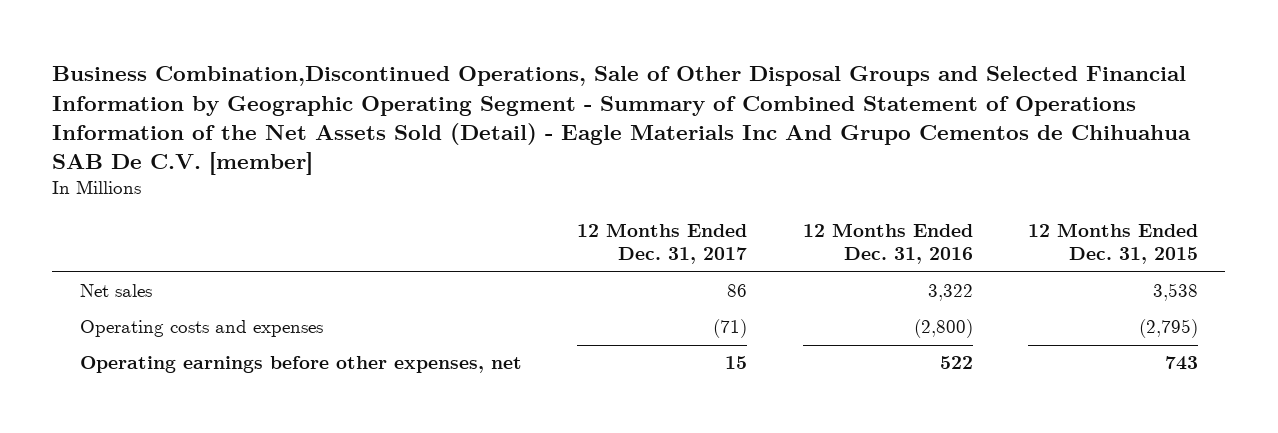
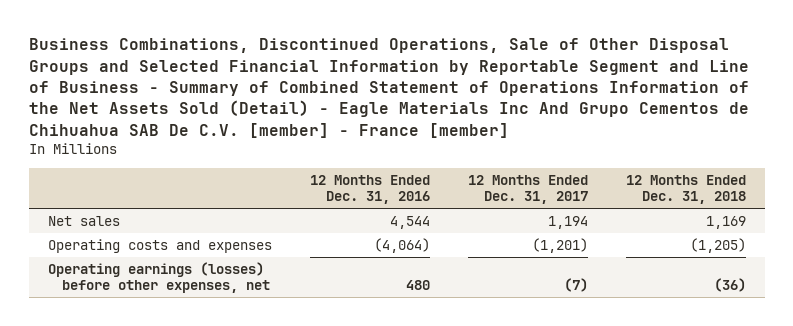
[52,66,1192,175] Business Combination,Discontinued Operations, Sale of Other Disposal Groups and Selected Financial Information by Geographic Operating Segment - Summary of Combined Statement of Operations Information of the Net Assets Sold (Detail) - Eagle Materials Inc And Grupo Cementos de Chihuahua SAB De C.V. [member] -> [28,38,749,138] Business Combinations, Discontinued Operations, Sale of Other Disposal Groups and Selected Financial Information by Reportable Segment and Line of Business - Summary of Combined Statement of Operations Information of the Net Assets Sold (Detail) - Eagle Materials Inc And Grupo Cementos de Chihuahua SAB De C.V. [member] - France [member]
[1027,223,1198,265] 12 Months Ended Dec. 31, 2015 -> none
none -> [625,175,746,205] 12 Months Ended Dec. 31, 2018
[727,284,748,298] 86 -> [547,216,588,230] 1,194
[927,284,973,302] 3,322 -> [389,216,430,230] 4,544
[713,319,748,339] (71) -> [531,238,588,254] (1,201)
[913,319,973,339] (2,800) -> [373,238,430,254] (4,064)
[79,356,522,374] Operating earnings before other expenses, net -> [47,262,270,294] Operating earnings (losses) before other expenses, net
[725,356,748,370] 15 -> [563,278,588,293] (7)
[939,356,973,370] 522 -> [405,280,430,291] 480

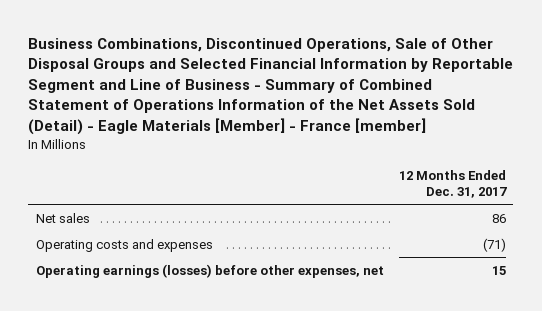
[28,38,749,138] Business Combinations, Discontinued Operations, Sale of Other Disposal Groups and Selected Financial Information by Reportable Segment and Line of Business - Summary of Combined Statement of Operations Information of the Net Assets Sold (Detail) - Eagle Materials Inc And Grupo Cementos de Chihuahua SAB De C.V. [member] - France [member] -> [28,37,514,135] Business Combinations, Discontinued Operations, Sale of Other Disposal Groups and Selected Financial Information by Reportable Segment and Line of Business - Summary of Combined Statement of Operations Information of the Net Assets Sold (Detail) - Eagle Materials [Member] - France [member]
[309,175,430,205] 12 Months Ended Dec. 31, 2016 -> none
[625,175,746,205] 12 Months Ended Dec. 31, 2018 -> none
[547,216,588,230] 1,194 -> [491,213,506,223] 86
[531,238,588,254] (1,201) -> [482,237,506,252] (71)
[563,278,588,293] (7) -> [491,265,506,275] 15

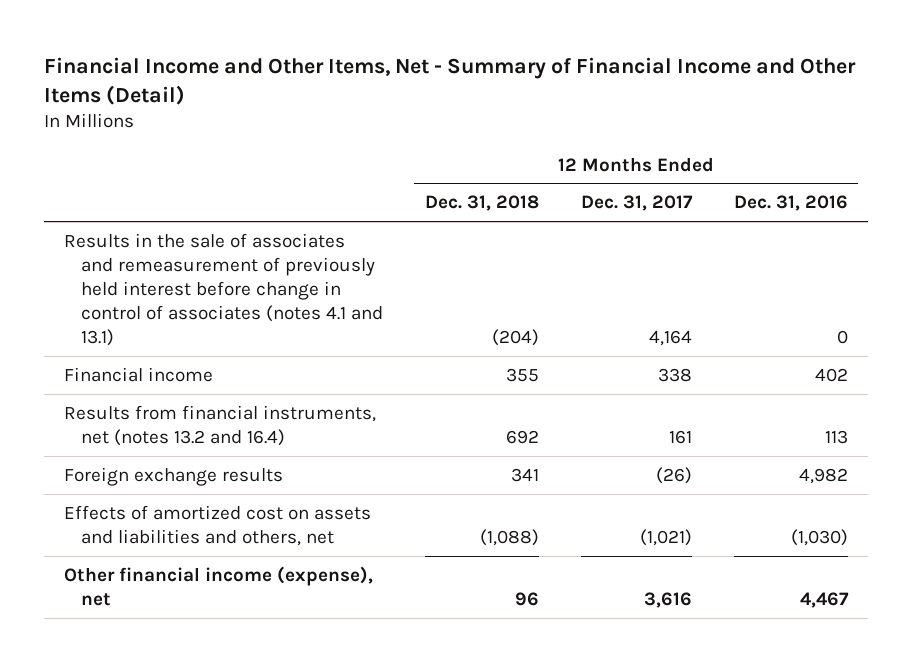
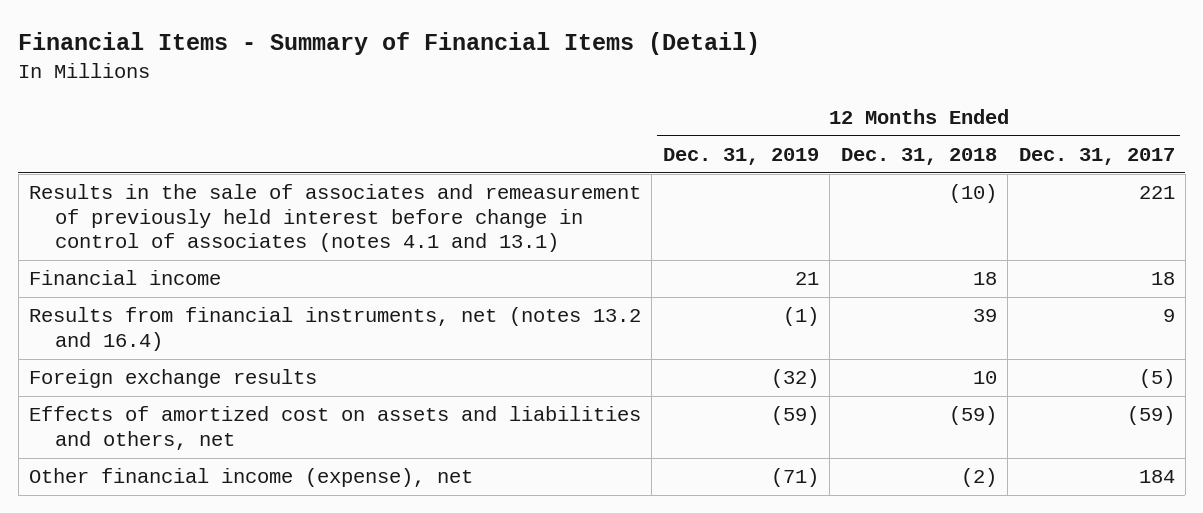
[43,56,856,105] Financial Income and Other Items, Net - Summary of Financial Income and Other Items (Detail) -> [18,31,761,55] Financial Items - Summary of Financial Items (Detail)
[733,195,848,212] Dec. 31, 2016 -> none
none -> [662,147,819,165] Dec. 31, 2019
[491,328,539,346] (204) -> [948,184,997,204] (10)
[648,329,692,346] 4,164 -> [1138,186,1175,200] 221
[505,367,539,382] 355 -> [972,272,997,286] 18
[657,367,692,382] 338 -> [1150,272,1175,286] 18
[505,429,539,444] 692 -> [972,309,997,323] 39
[668,429,692,444] 161 -> [1162,309,1175,323] 9
[510,467,539,482] 341 -> [972,371,997,385] 10
[655,466,692,484] (26) -> [1138,369,1175,389] (5)
[479,528,539,546] (1,088) -> [948,406,997,426] (59)
[639,528,692,546] (1,021) -> [1126,406,1175,426] (59)
[514,591,539,606] 96 -> [960,468,997,488] (2)
[643,591,692,608] 3,616 -> [1138,470,1175,484] 184

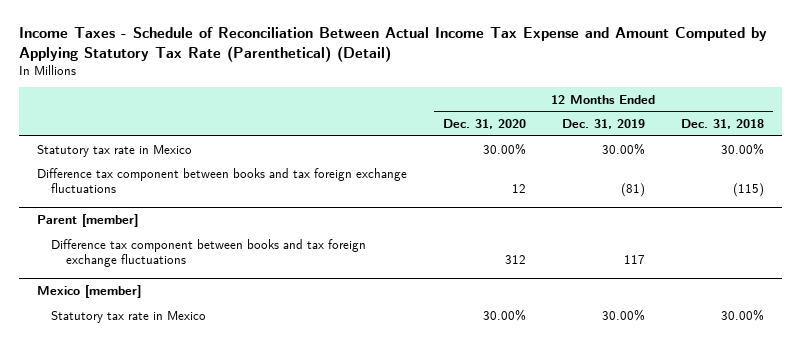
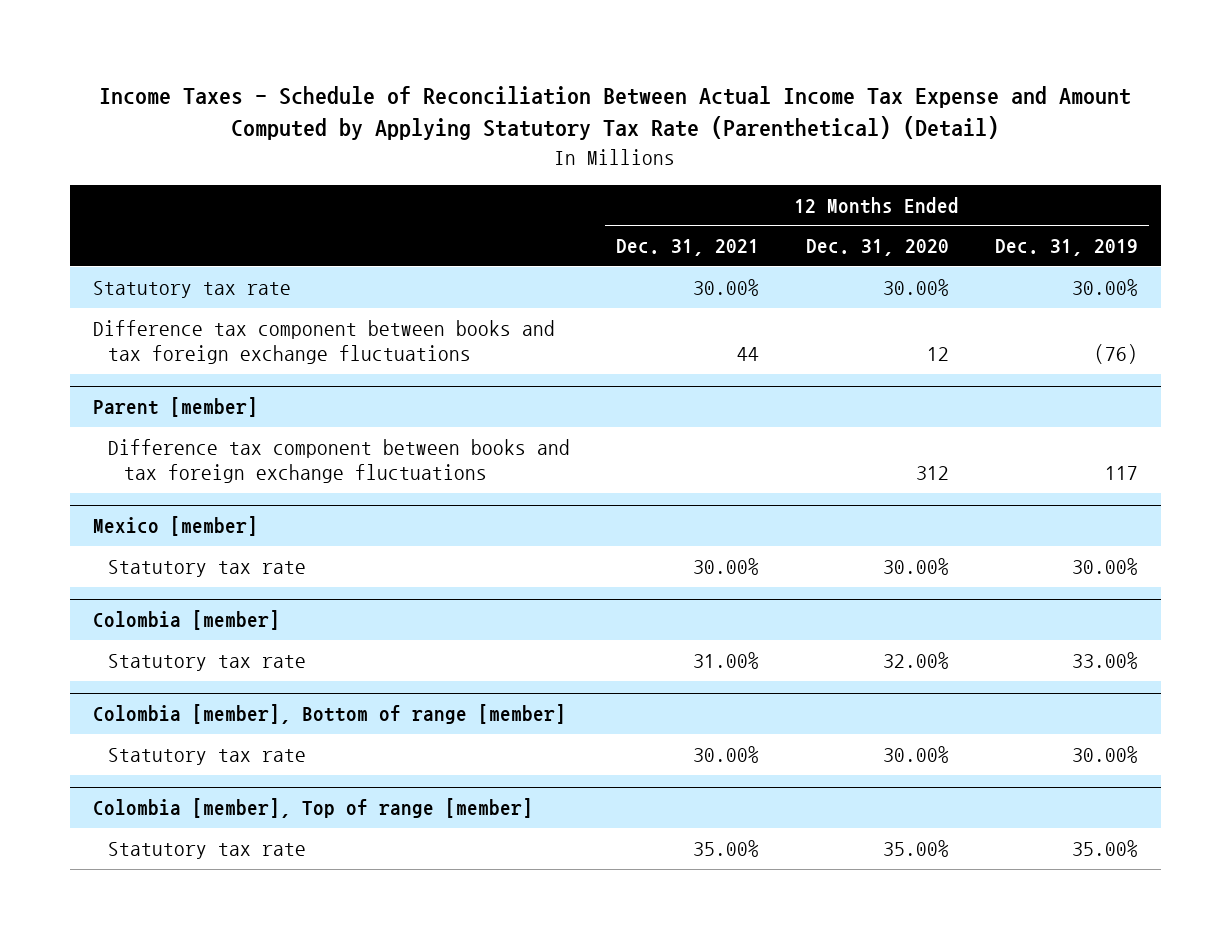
[680,119,764,130] Dec. 31, 2018 -> none
none -> [616,239,760,257] Dec. 31, 2021
[36,144,192,157] Statutory tax rate in Mexico -> [92,280,291,298] Statutory tax rate
[620,182,645,197] (81) -> [1093,343,1138,364] (76)
[51,310,207,323] Statutory tax rate in Mexico -> [108,559,307,577] Statutory tax rate
none -> [92,610,280,631] Colombia [member]
none -> [108,653,307,671] Statutory tax rate
none -> [92,704,566,725] Colombia [member], Bottom of range [member]
none -> [108,747,307,765] Statutory tax rate
none -> [92,798,533,819] Colombia [member], Top of range [member]
none -> [108,841,307,859] Statutory tax rate

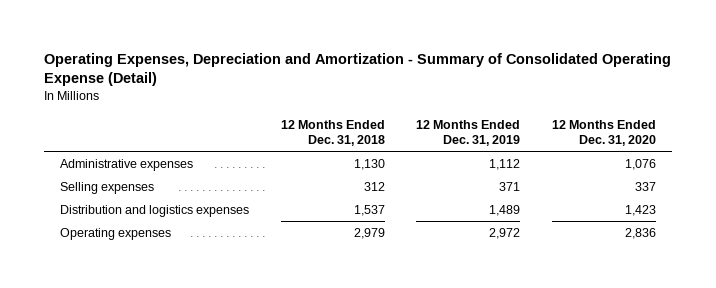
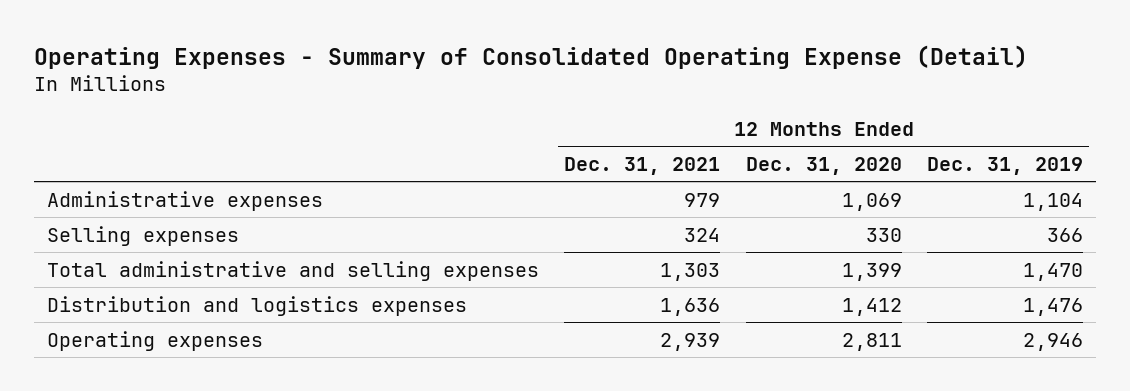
[44,52,672,87] Operating Expenses, Depreciation and Amortization - Summary of Consolidated Operating Expense (Detail) -> [34,44,1029,69] Operating Expenses - Summary of Consolidated Operating Expense (Detail)
[280,120,385,147] 12 Months Ended Dec. 31, 2018 -> none
none -> [564,156,721,175] Dec. 31, 2021
[489,159,521,171] 1,112 -> [1022,192,1083,211] 1,104
[625,159,657,171] 1,076 -> [841,192,902,211] 1,069
[499,182,521,192] 371 -> [1046,227,1083,242] 366
[635,182,657,192] 337 -> [865,227,902,242] 330
none -> [47,260,540,281] Total administrative and selling expenses
[489,205,521,217] 1,489 -> [1022,297,1083,316] 1,476
[625,205,657,217] 1,423 -> [841,297,902,316] 1,412
[489,228,521,240] 2,972 -> [1022,332,1083,351] 2,946
[625,228,657,240] 2,836 -> [841,332,902,351] 2,811

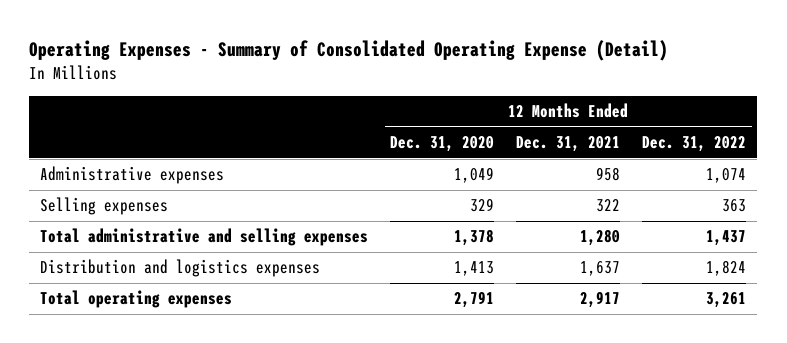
[926,156,1083,175] Dec. 31, 2019 -> none
none -> [642,135,747,152] Dec. 31, 2022
[684,192,721,207] 979 -> [596,167,621,182] 958
[841,192,902,211] 1,069 -> [454,167,495,184] 1,049
[684,227,721,242] 324 -> [596,199,621,213] 322
[865,227,902,242] 330 -> [470,198,495,213] 329
[660,262,721,281] 1,303 -> [580,229,621,247] 1,280
[841,262,902,281] 1,399 -> [454,229,495,247] 1,378
[660,297,721,316] 1,636 -> [580,261,621,277] 1,637
[841,297,902,316] 1,412 -> [454,261,495,277] 1,413
[47,330,264,351] Operating expenses -> [40,290,233,309] Total operating expenses
[660,332,721,351] 2,939 -> [580,291,621,309] 2,917
[841,332,902,351] 2,811 -> [454,291,495,309] 2,791

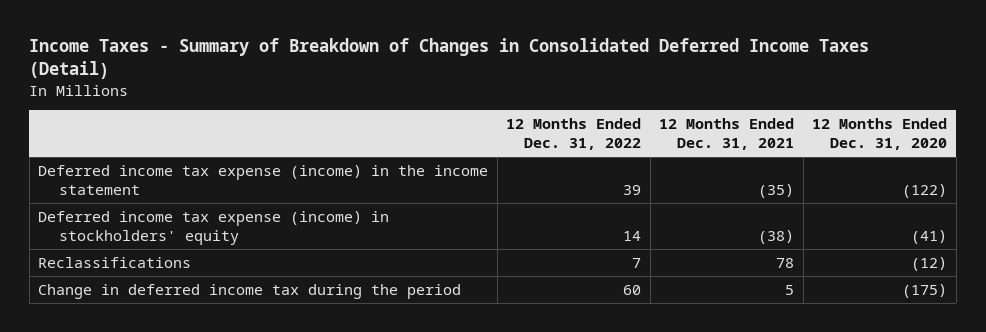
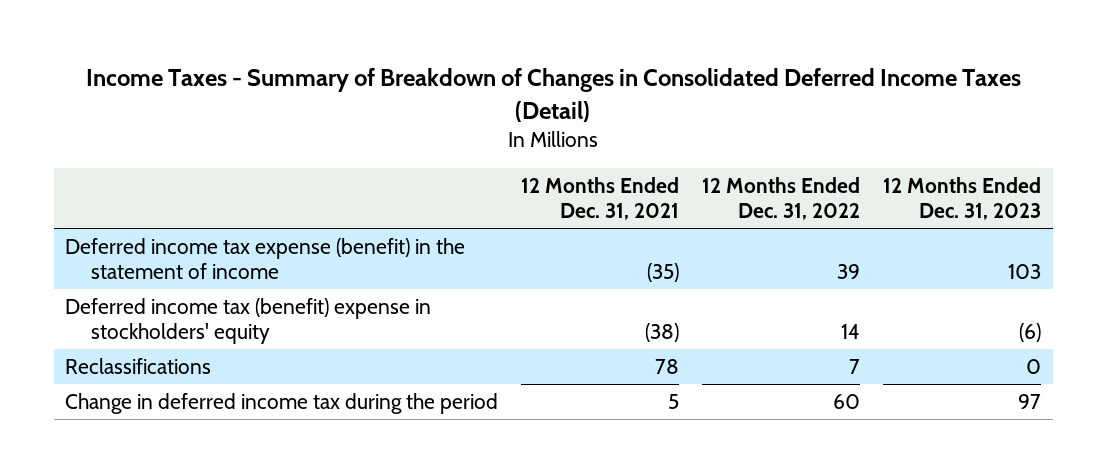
[812,118,948,151] 12 Months Ended Dec. 31, 2020 -> none
none -> [883,176,1042,221] 12 Months Ended Dec. 31, 2023
[38,164,489,195] Deferred income tax expense (income) in the income statement -> [65,237,466,280] Deferred income tax expense (benefit) in the statement of income
[38,210,390,245] Deferred income tax expense (income) in stockholders' equity -> [65,297,432,345] Deferred income tax (benefit) expense in stockholders' equity

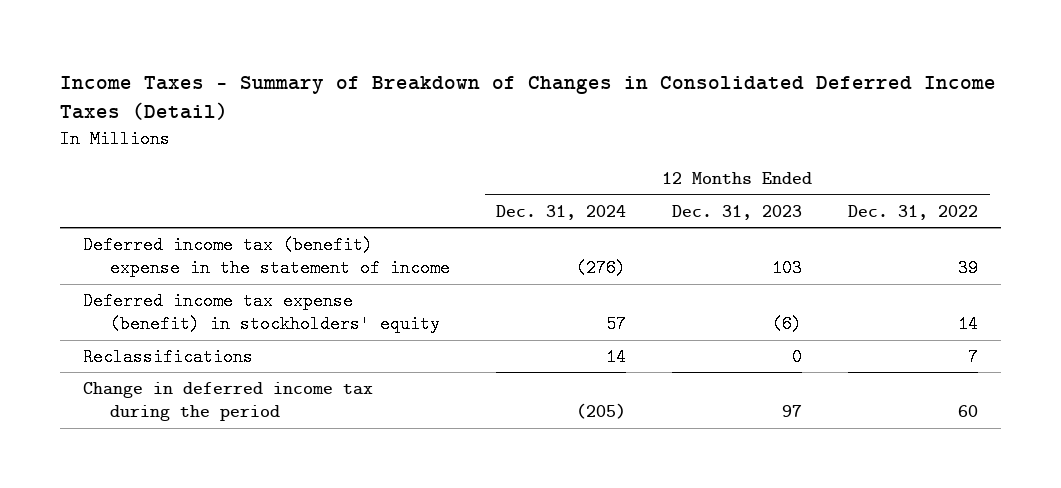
[521,176,680,221] 12 Months Ended Dec. 31, 2021 -> none
none -> [496,204,627,220] Dec. 31, 2024
[65,237,466,280] Deferred income tax expense (benefit) in the statement of income -> [83,235,451,278] Deferred income tax (benefit) expense in the statement of income
[65,297,432,345] Deferred income tax (benefit) expense in stockholders' equity -> [83,291,441,334] Deferred income tax expense (benefit) in stockholders' equity

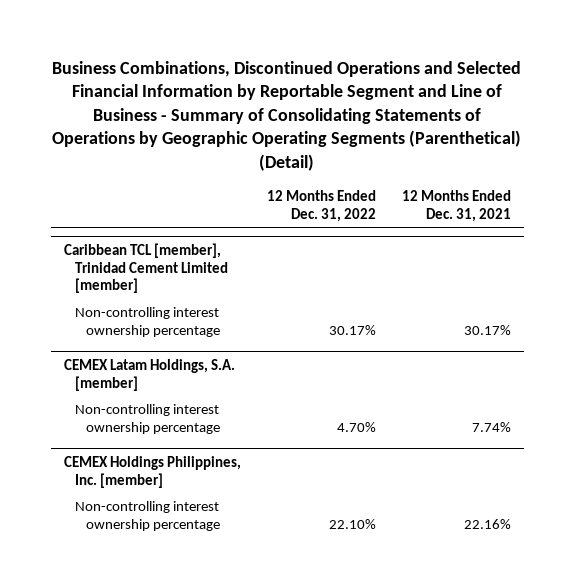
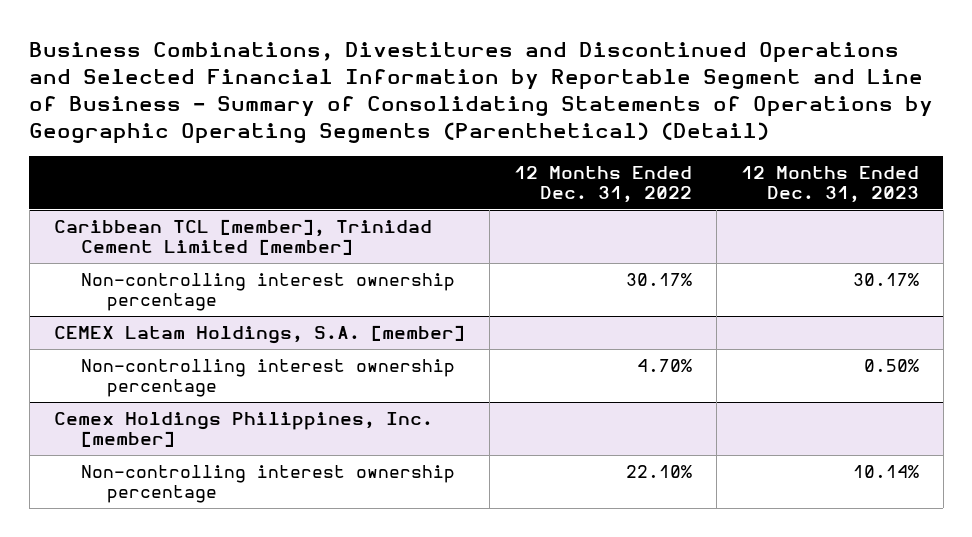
[52,60,522,171] Business Combinations, Discontinued Operations and Selected Financial Information by Reportable Segment and Line of Business - Summary of Consolidating Statements of Operations by Geographic Operating Segments (Parenthetical) (Detail) -> [29,41,934,145] Business Combinations, Divestitures and Discontinued Operations and Selected Financial Information by Reportable Segment and Line of Business - Summary of Consolidating Statements of Operations by Geographic Operating Segments (Parenthetical) (Detail)
[402,190,512,222] 12 Months Ended Dec. 31, 2021 -> none
none -> [740,165,919,204] 12 Months Ended Dec. 31, 2023
[63,456,241,488] CEMEX Holdings Philippines, Inc. [member] -> [53,412,433,448] Cemex Holdings Philippines, Inc. [member]

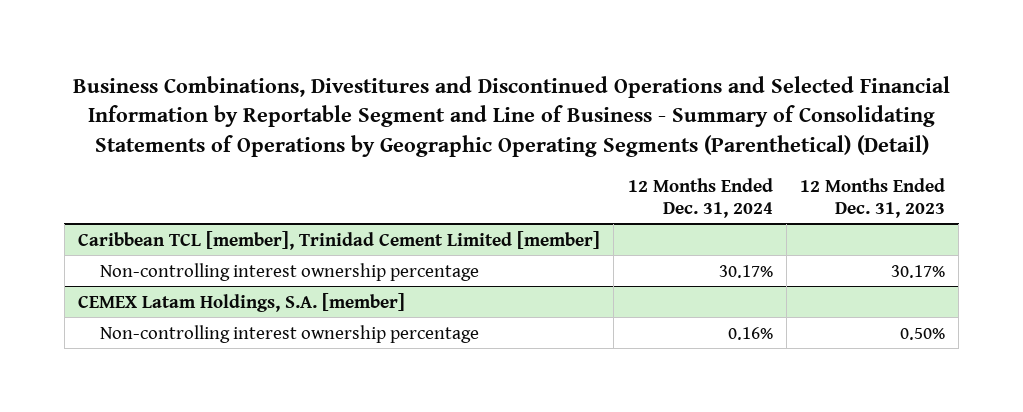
[513,165,692,204] 12 Months Ended Dec. 31, 2022 -> none
none -> [627,177,773,218] 12 Months Ended Dec. 31, 2024
[53,412,433,448] Cemex Holdings Philippines, Inc. [member] -> none
[80,465,455,504] Non-controlling interest ownership percentage -> none

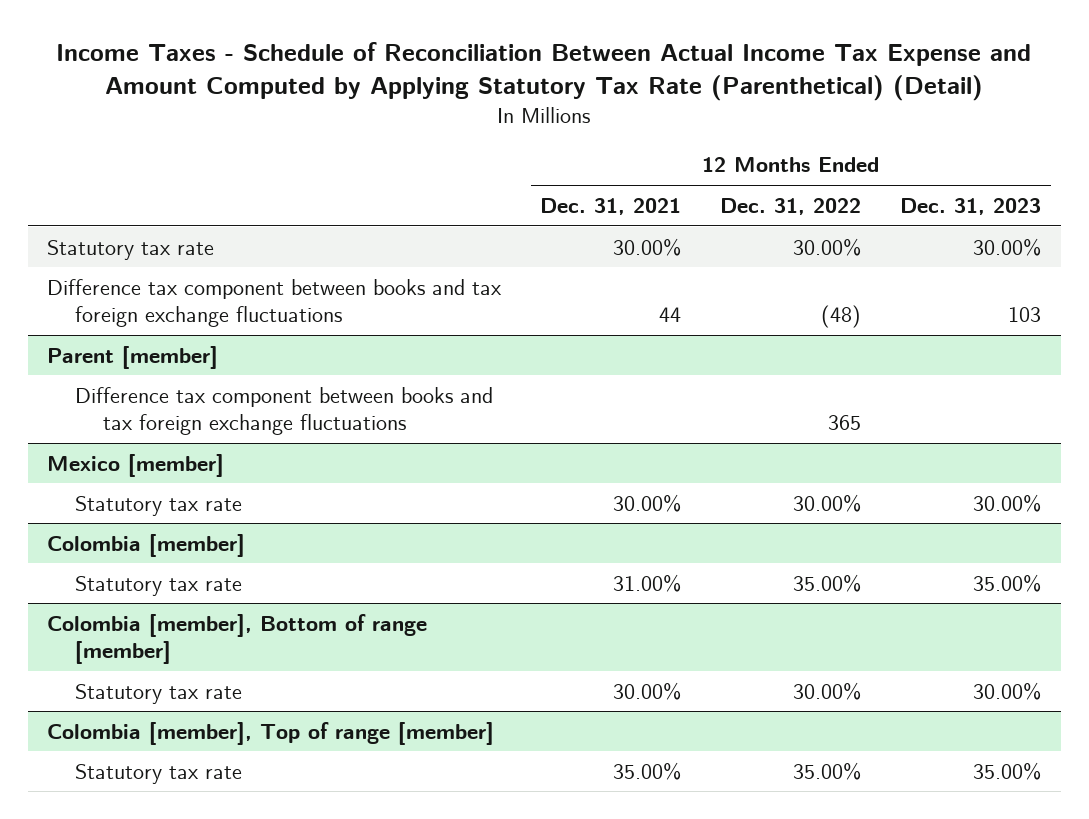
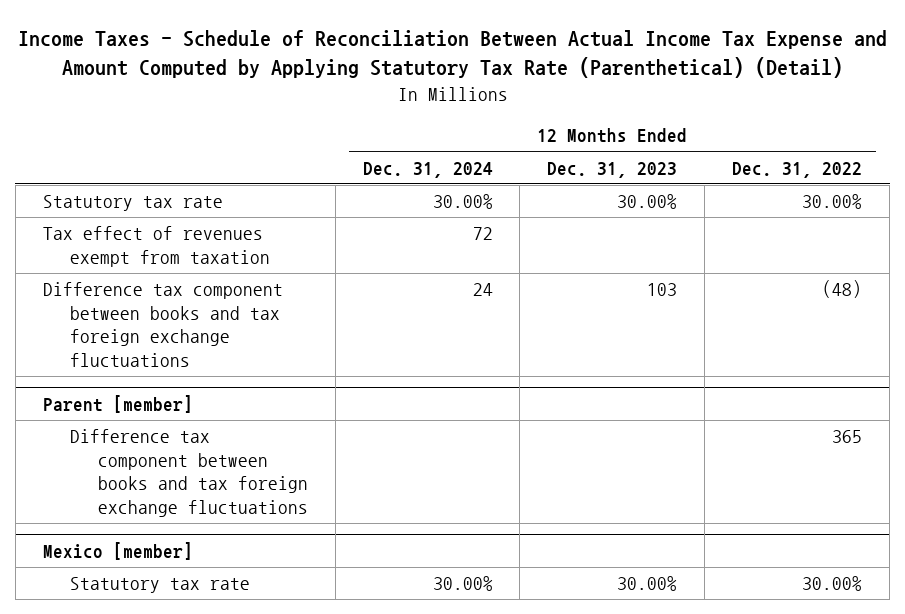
[540,197,682,215] Dec. 31, 2021 -> none
none -> [362,161,493,178] Dec. 31, 2024
none -> [42,226,271,267] Tax effect of revenues exempt from taxation
[47,533,246,557] Colombia [member] -> none
[75,575,243,596] Statutory tax rate -> none
[47,613,428,664] Colombia [member], Bottom of range [member] -> none
[75,683,243,704] Statutory tax rate -> none
[47,721,495,745] Colombia [member], Top of range [member] -> none
[75,763,243,784] Statutory tax rate -> none

